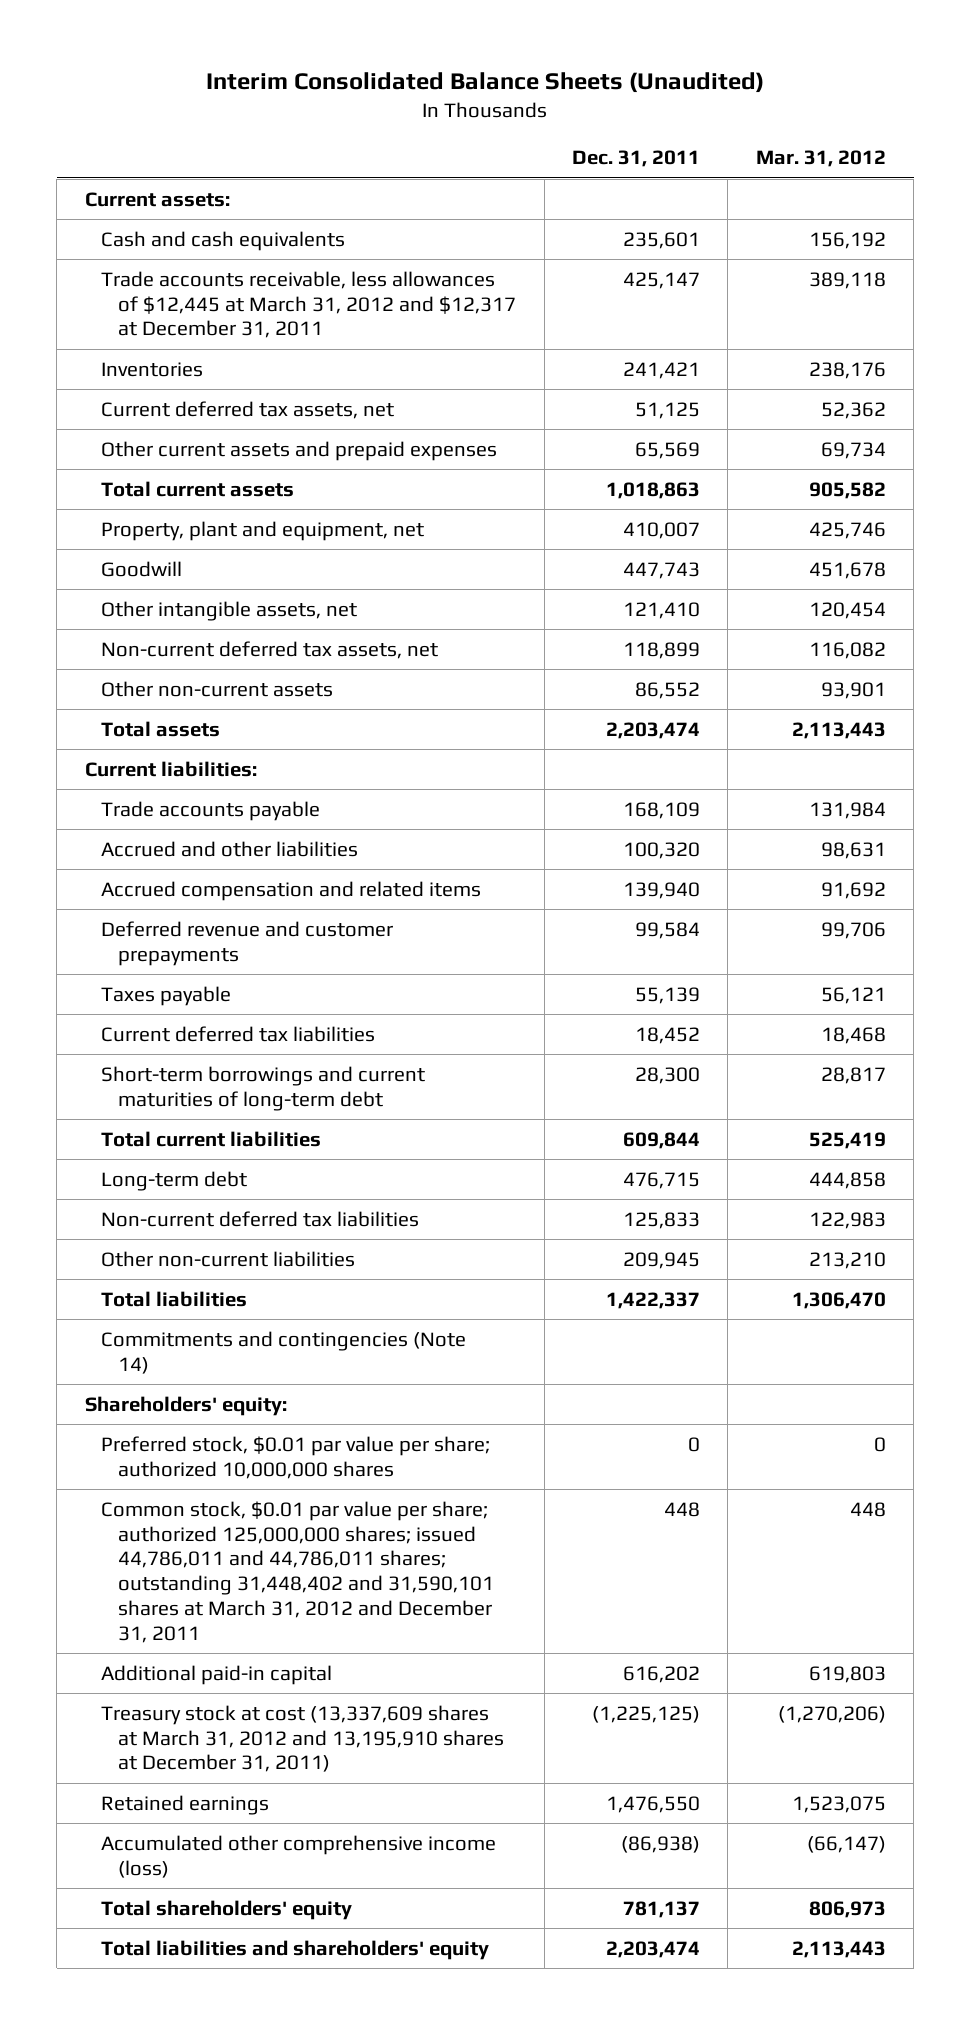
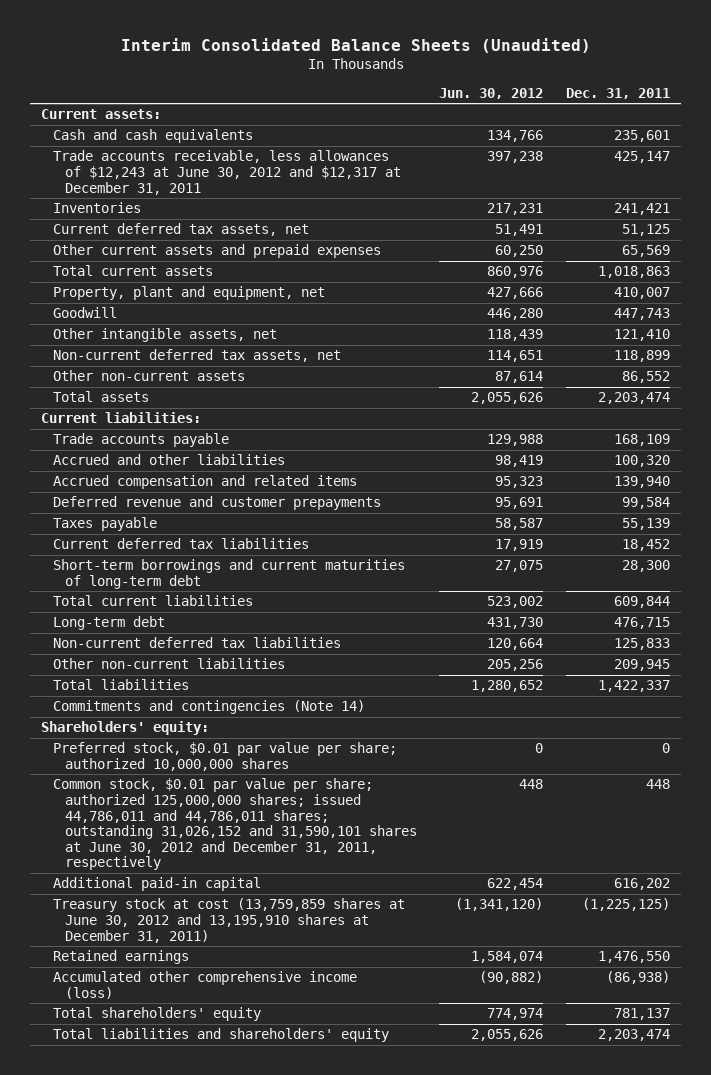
[755,150,886,168] Mar. 31, 2012 -> none
none -> [439,87,544,99] Jun. 30, 2012
[101,270,517,339] Trade accounts receivable, less allowances of $12,445 at March 31, 2012 and $12,317 at December 31, 2011 -> [52,150,401,195] Trade accounts receivable, less allowances of $12,243 at June 30, 2012 and $12,317 at December 31, 2011
[101,1500,495,1643] Common stock, $0.01 par value per share; authorized 125,000,000 shares; issued 44,786,011 and 44,786,011 shares; outstanding 31,448,402 and 31,590,101 shares at March 31, 2012 and December 31, 2011 -> [52,778,417,871] Common stock, $0.01 par value per share; authorized 125,000,000 shares; issued 44,786,011 and 44,786,011 shares; outstanding 31,026,152 and 31,590,101 shares at June 30, 2012 and December 31, 2011, respectively
[101,1704,505,1773] Treasury stock at cost (13,337,609 shares at March 31, 2012 and 13,195,910 shares at December 31, 2011) -> [52,898,405,943] Treasury stock at cost (13,759,859 shares at June 30, 2012 and 13,195,910 shares at December 31, 2011)

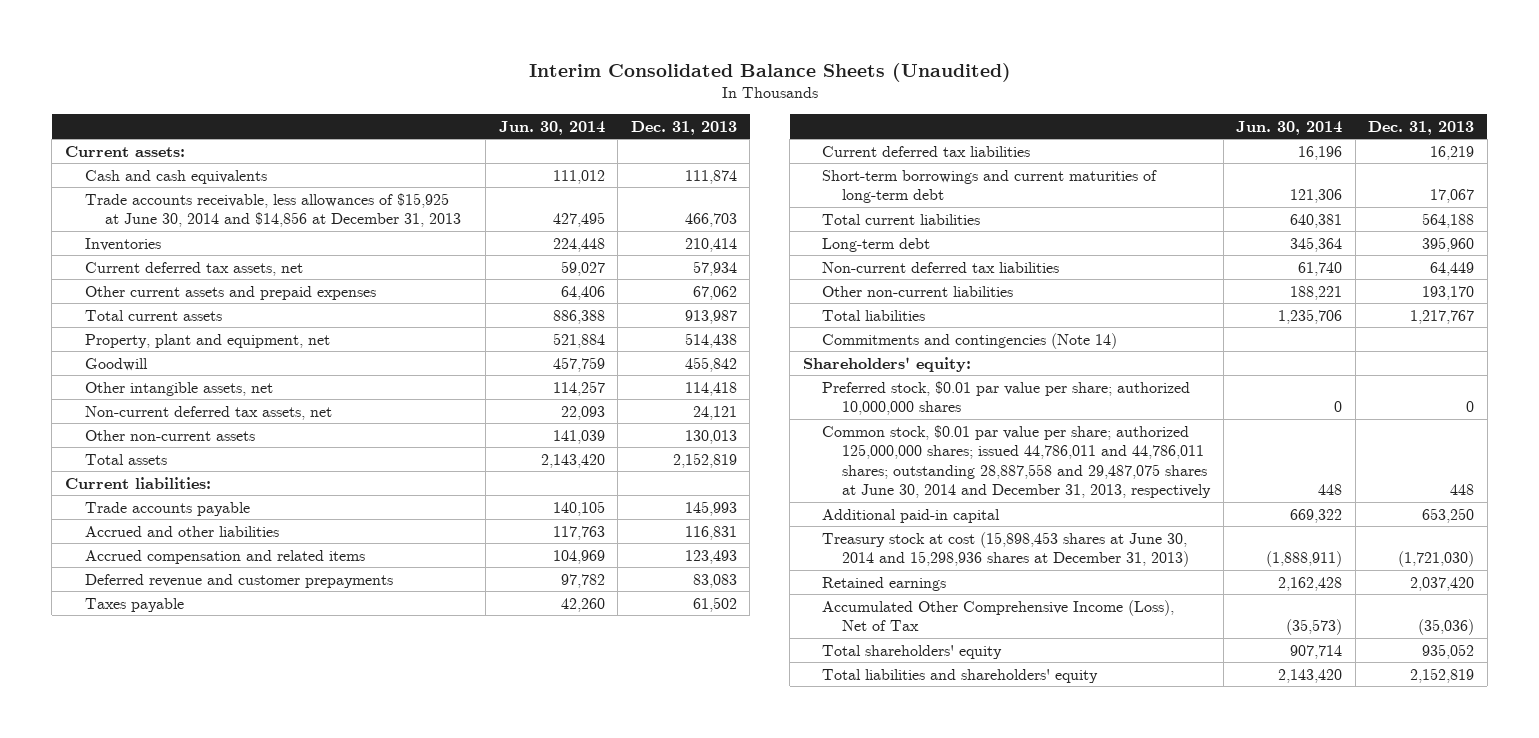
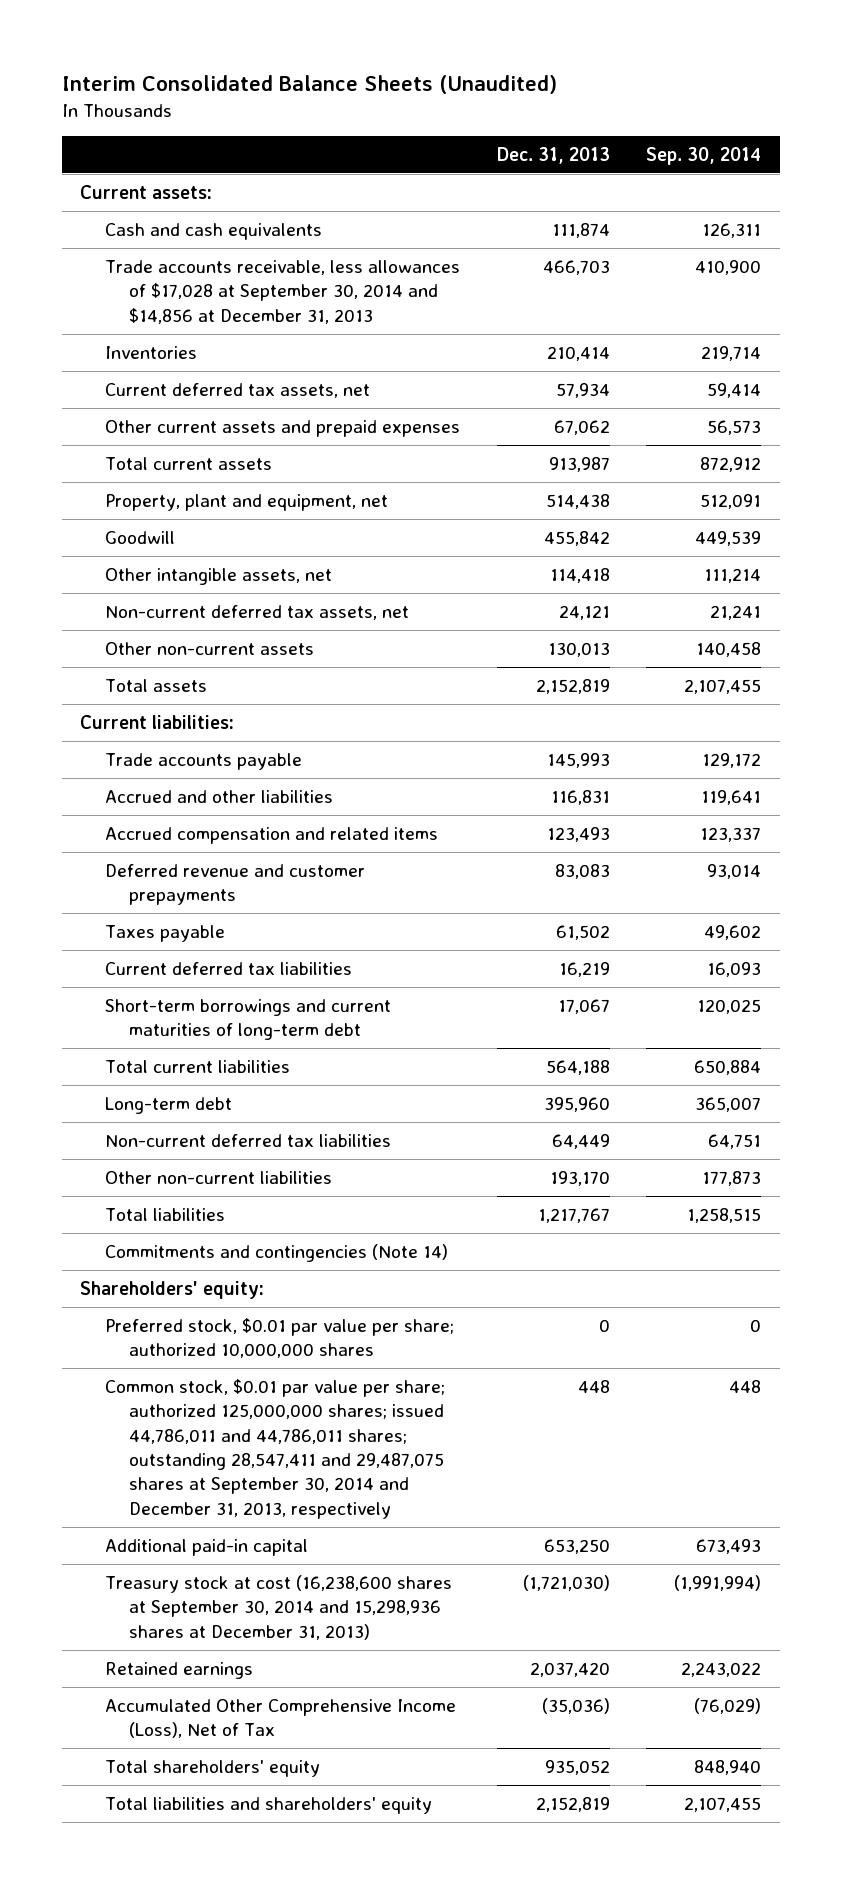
[498,120,605,135] Jun. 30, 2014 -> none
none -> [646,146,762,165] Sep. 30, 2014
[84,192,461,228] Trade accounts receivable, less allowances of $15,925 at June 30, 2014 and $14,856 at December 31, 2013 -> [104,259,460,324] Trade accounts receivable, less allowances of $17,028 at September 30, 2014 and $14,856 at December 31, 2013
[822,424,1212,499] Common stock, $0.01 par value per share; authorized 125,000,000 shares; issued 44,786,011 and 44,786,011 shares; outstanding 28,887,558 and 29,487,075 shares at June 30, 2014 and December 31, 2013, respectively -> [104,1378,445,1519] Common stock, $0.01 par value per share; authorized 125,000,000 shares; issued 44,786,011 and 44,786,011 shares; outstanding 28,547,411 and 29,487,075 shares at September 30, 2014 and December 31, 2013, respectively
[822,531,1190,568] Treasury stock at cost (15,898,453 shares at June 30, 2014 and 15,298,936 shares at December 31, 2013) -> [104,1574,452,1640] Treasury stock at cost (16,238,600 shares at September 30, 2014 and 15,298,936 shares at December 31, 2013)

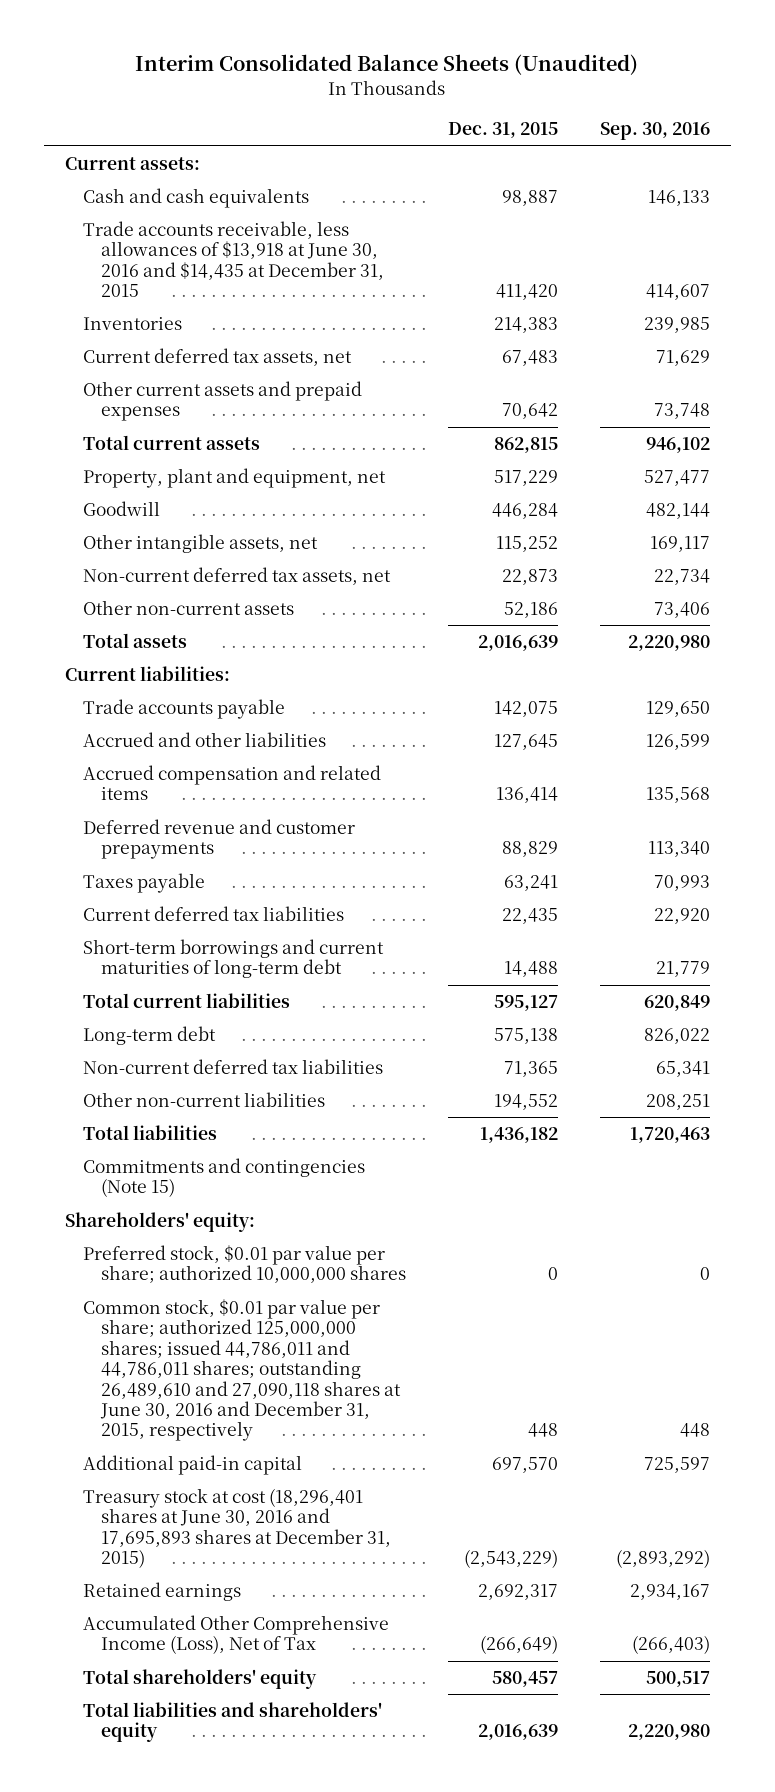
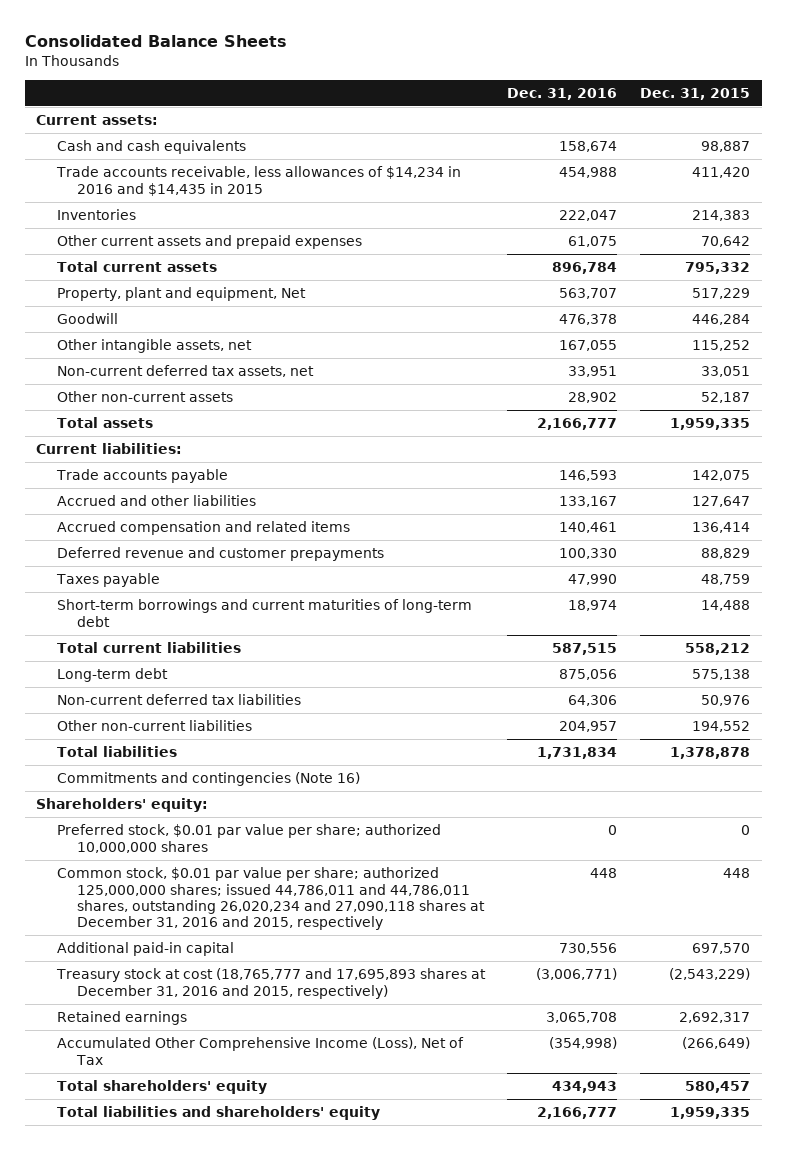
[135,54,639,76] Interim Consolidated Balance Sheets (Unaudited) -> [24,34,287,47] Consolidated Balance Sheets
[599,122,710,141] Sep. 30, 2016 -> none
none -> [507,87,618,100] Dec. 31, 2016
[83,220,385,298] Trade accounts receivable, less allowances of $13,918 at June 30, 2016 and $14,435 at December 31, 2015 -> [55,166,461,196] Trade accounts receivable, less allowances of $14,234 in 2016 and $14,435 in 2015
[83,347,353,366] Current deferred tax assets, net -> none
[493,436,558,453] 862,815 -> [685,262,751,275] 795,332
[83,467,387,488] Property, plant and equipment, net -> [56,287,306,302] Property, plant and equipment, Net
[501,568,558,585] 22,873 -> [701,366,751,378] 33,051
[503,601,558,618] 52,186 -> [701,392,751,404] 52,187
[477,634,558,651] 2,016,639 -> [670,418,751,431] 1,959,335
[493,733,558,750] 127,645 -> [692,496,751,508] 127,647
[83,905,345,921] Current deferred tax liabilities -> none
[503,874,558,891] 63,241 -> [701,574,751,586] 48,759
[493,994,558,1011] 595,127 -> [685,643,751,656] 558,212
[503,1060,558,1077] 71,365 -> [701,695,751,707] 50,976
[479,1126,558,1143] 1,436,182 -> [670,747,751,760] 1,378,878
[83,1157,366,1198] Commitments and contingencies (Note 15) -> [56,772,360,787] Commitments and contingencies (Note 16)
[83,1298,402,1442] Common stock, $0.01 par value per share; authorized 125,000,000 shares; issued 44,786,011 and 44,786,011 shares; outstanding 26,489,610 and 27,090,118 shares at June 30, 2016 and December 31, 2015, respectively -> [56,867,486,931] Common stock, $0.01 par value per share; authorized 125,000,000 shares; issued 44,786,011 and 44,786,011 shares, outstanding 26,020,234 and 27,090,118 shares at December 31, 2016 and 2015, respectively
[83,1487,392,1569] Treasury stock at cost (18,296,401 shares at June 30, 2016 and 17,695,893 shares at December 31, 2015) -> [55,968,486,999] Treasury stock at cost (18,765,777 and 17,695,893 shares at December 31, 2016 and 2015, respectively)
[477,1724,558,1741] 2,016,639 -> [670,1107,751,1120] 1,959,335

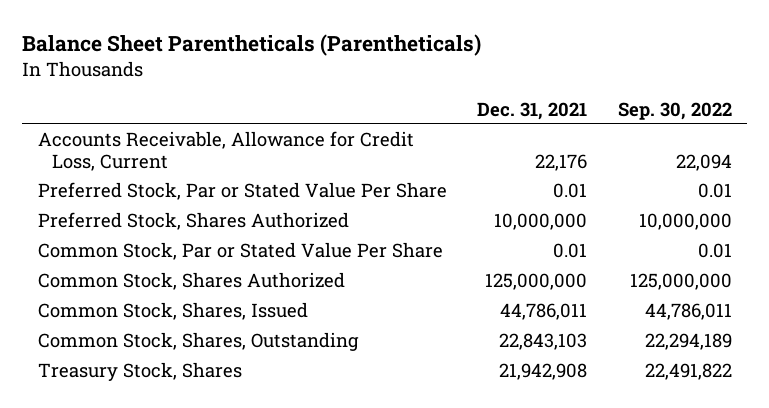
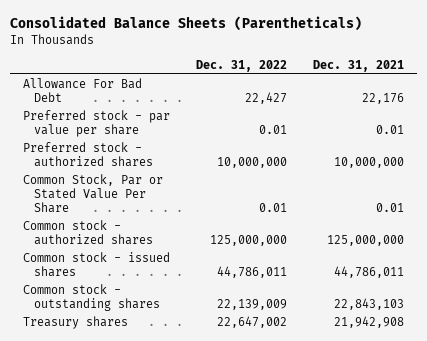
[22,33,482,56] Balance Sheet Parentheticals (Parentheticals) -> [10,16,363,32] Consolidated Balance Sheets (Parentheticals)
[617,101,732,120] Sep. 30, 2022 -> none
none -> [196,59,288,72] Dec. 31, 2022
[37,131,414,172] Accounts Receivable, Allowance for Credit Loss, Current -> [23,78,143,102] Allowance For Bad Debt
[37,182,447,201] Preferred Stock, Par or Stated Value Per Share -> [23,110,171,137] Preferred stock - par value per share
[37,212,349,231] Preferred Stock, Shares Authorized -> [23,142,154,167] Preferred stock - authorized shares
[37,272,345,291] Common Stock, Shares Authorized -> [23,220,154,245] Common stock - authorized shares
[37,302,308,321] Common Stock, Shares, Issued -> [23,252,171,277] Common stock - issued shares
[37,332,359,352] Common Stock, Shares, Outstanding -> [23,284,161,311] Common stock - outstanding shares
[37,362,242,382] Treasury Stock, Shares -> [23,316,129,330] Treasury shares

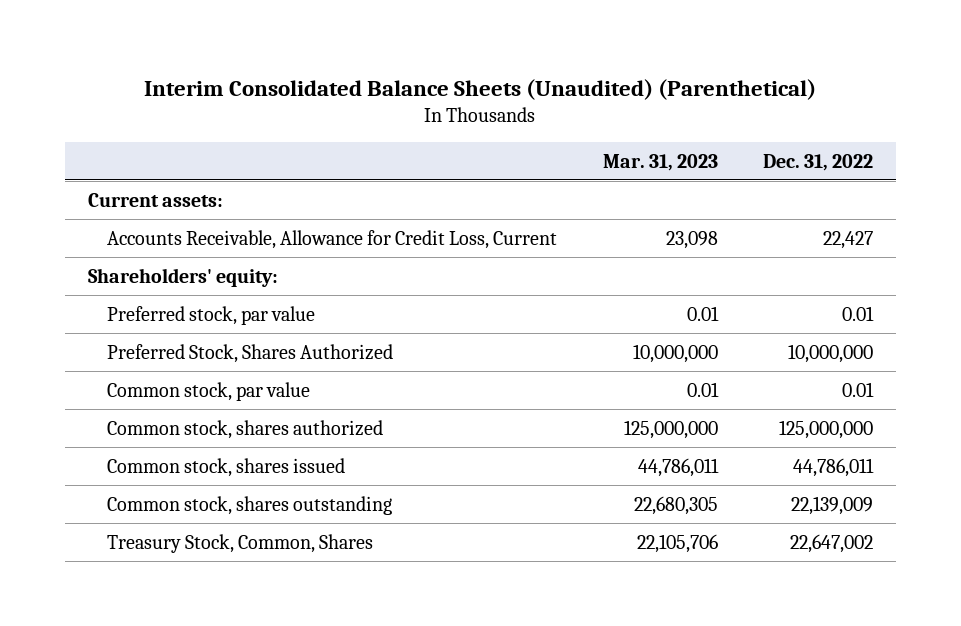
[10,16,363,32] Consolidated Balance Sheets (Parentheticals) -> [144,78,817,100] Interim Consolidated Balance Sheets (Unaudited) (Parenthetical)
[312,59,404,72] Dec. 31, 2021 -> none
none -> [602,153,718,171] Mar. 31, 2023
none -> [87,192,223,207] Current assets:
[23,78,143,102] Allowance For Bad Debt -> [107,229,558,249] Accounts Receivable, Allowance for Credit Loss, Current
none -> [87,267,278,287] Shareholders' equity:
[23,110,171,137] Preferred stock - par value per share -> [107,305,316,325] Preferred stock, par value
[23,142,154,167] Preferred stock - authorized shares -> [107,343,394,363] Preferred Stock, Shares Authorized
[23,174,164,213] Common Stock, Par or Stated Value Per Share -> [107,381,311,401] Common stock, par value
[23,220,154,245] Common stock - authorized shares -> [107,419,384,439] Common stock, shares authorized
[23,252,171,277] Common stock - issued shares -> [107,457,346,477] Common stock, shares issued
[23,284,161,311] Common stock - outstanding shares -> [107,495,393,515] Common stock, shares outstanding
[23,316,129,330] Treasury shares -> [107,533,374,553] Treasury Stock, Common, Shares

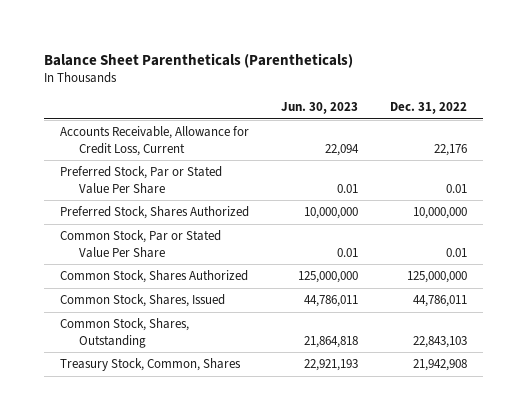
[144,78,817,100] Interim Consolidated Balance Sheets (Unaudited) (Parenthetical) -> [44,52,354,68] Balance Sheet Parentheticals (Parentheticals)
[602,153,718,171] Mar. 31, 2023 -> none
none -> [280,102,358,115] Jun. 30, 2023
[87,192,223,207] Current assets: -> none
[87,267,278,287] Shareholders' equity: -> none
[823,230,874,249] 22,427 -> [433,143,467,156] 22,176
[107,305,316,325] Preferred stock, par value -> [60,166,223,194] Preferred Stock, Par or Stated Value Per Share
[107,381,311,401] Common stock, par value -> [60,230,222,258] Common Stock, Par or Stated Value Per Share
[107,419,384,439] Common stock, shares authorized -> [60,270,249,284] Common Stock, Shares Authorized
[107,457,346,477] Common stock, shares issued -> [60,294,226,308] Common Stock, Shares, Issued
[107,495,393,515] Common stock, shares outstanding -> [60,318,190,348] Common Stock, Shares, Outstanding
[791,495,874,515] 22,139,009 -> [412,335,467,348] 22,843,103
[790,533,874,553] 22,647,002 -> [412,359,467,372] 21,942,908

